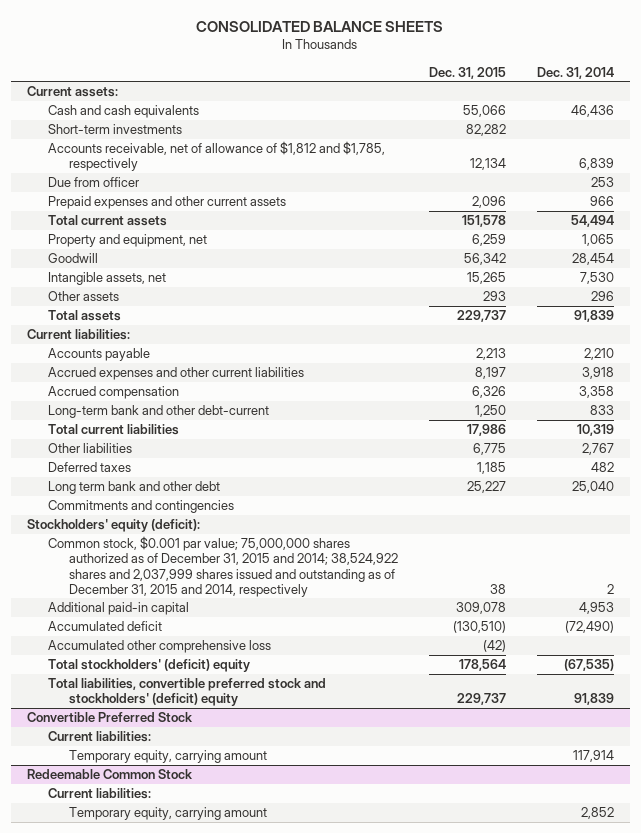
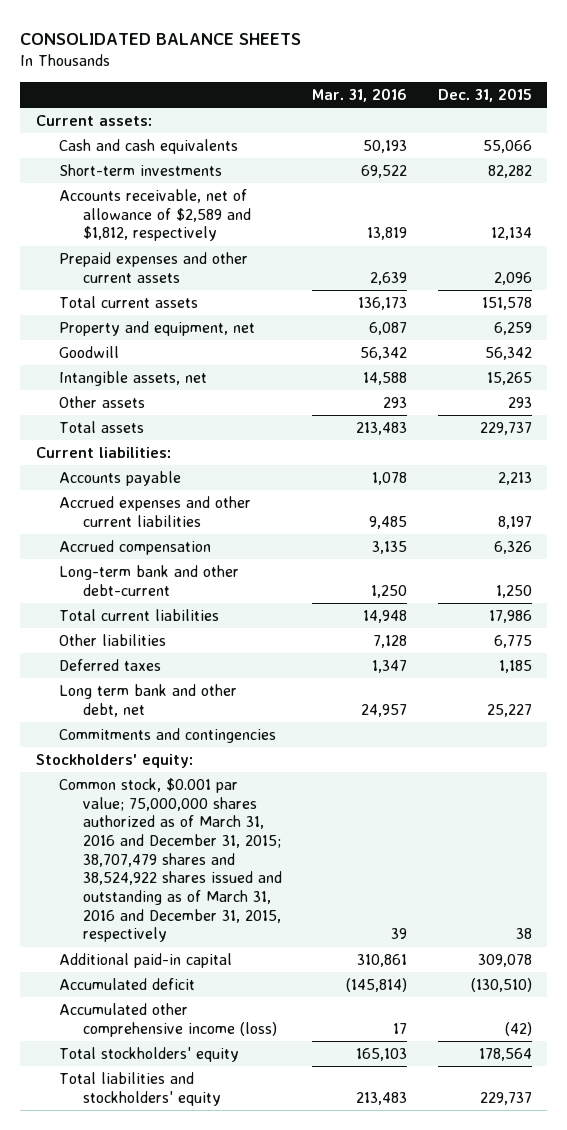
[537,66,615,79] Dec. 31, 2014 -> none
none -> [312,88,408,103] Mar. 31, 2016
[47,177,139,188] Due from officer -> none
[47,141,385,172] Accounts receivable, net of allowance of $1,812 and $1,785, respectively -> [59,189,251,242] Accounts receivable, net of allowance of $2,589 and $1,812, respectively
[47,481,220,495] Long term bank and other debt -> [59,684,238,717] Long term bank and other debt, net
[26,519,200,533] Stockholders' equity (deficit): -> [35,754,193,769] Stockholders' equity:
[47,536,398,597] Common stock, $0.001 par value; 75,000,000 shares authorized as of December 31, 2015 and 2014; 38,524,922 shares and 2,037,999 shares issued and outstanding as of December 31, 2015 and 2014, respectively -> [59,778,282,943] Common stock, $0.001 par value; 75,000,000 shares authorized as of March 31, 2016 and December 31, 2015; 38,707,479 shares and 38,524,922 shares issued and outstanding as of March 31, 2016 and December 31, 2015, respectively
[26,712,193,723] Convertible Preferred Stock -> none
[47,731,151,743] Current liabilities: -> none
[68,750,267,764] Temporary equity, carrying amount -> none
[26,769,193,780] Redeemable Common Stock -> none
[47,788,151,800] Current liabilities: -> none
[68,807,267,821] Temporary equity, carrying amount -> none
[47,640,271,654] Accumulated other comprehensive loss -> [59,1003,277,1037] Accumulated other comprehensive income (loss)
[47,659,250,673] Total stockholders' (deficit) equity -> [59,1047,240,1063] Total stockholders' equity
[47,678,326,707] Total liabilities, convertible preferred stock and stockholders' (deficit) equity -> [59,1072,221,1106] Total liabilities and stockholders' equity

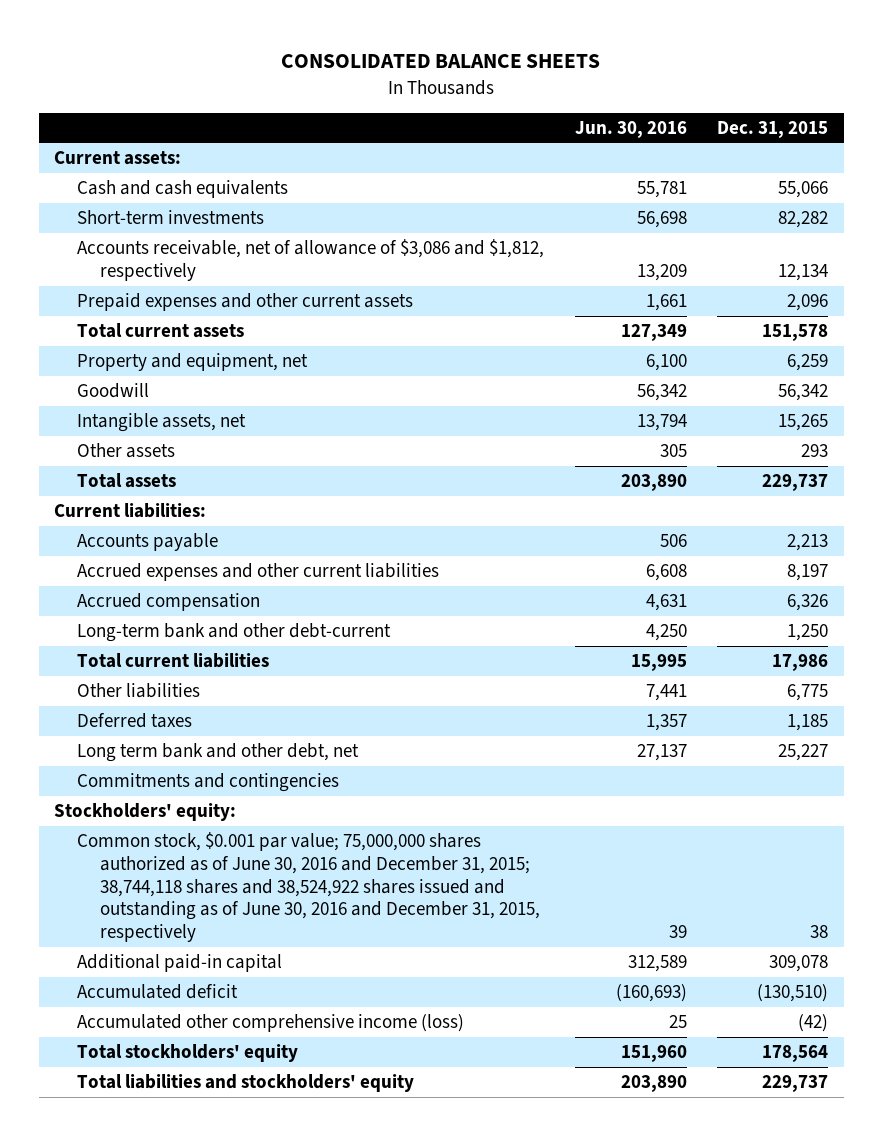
[312,88,408,103] Mar. 31, 2016 -> none
none -> [574,120,687,138] Jun. 30, 2016
[59,189,251,242] Accounts receivable, net of allowance of $2,589 and $1,812, respectively -> [77,239,545,281] Accounts receivable, net of allowance of $3,086 and $1,812, respectively
[59,778,282,943] Common stock, $0.001 par value; 75,000,000 shares authorized as of March 31, 2016 and December 31, 2015; 38,707,479 shares and 38,524,922 shares issued and outstanding as of March 31, 2016 and December 31, 2015, respectively -> [77,832,541,942] Common stock, $0.001 par value; 75,000,000 shares authorized as of June 30, 2016 and December 31, 2015; 38,744,118 shares and 38,524,922 shares issued and outstanding as of June 30, 2016 and December 31, 2015, respectively

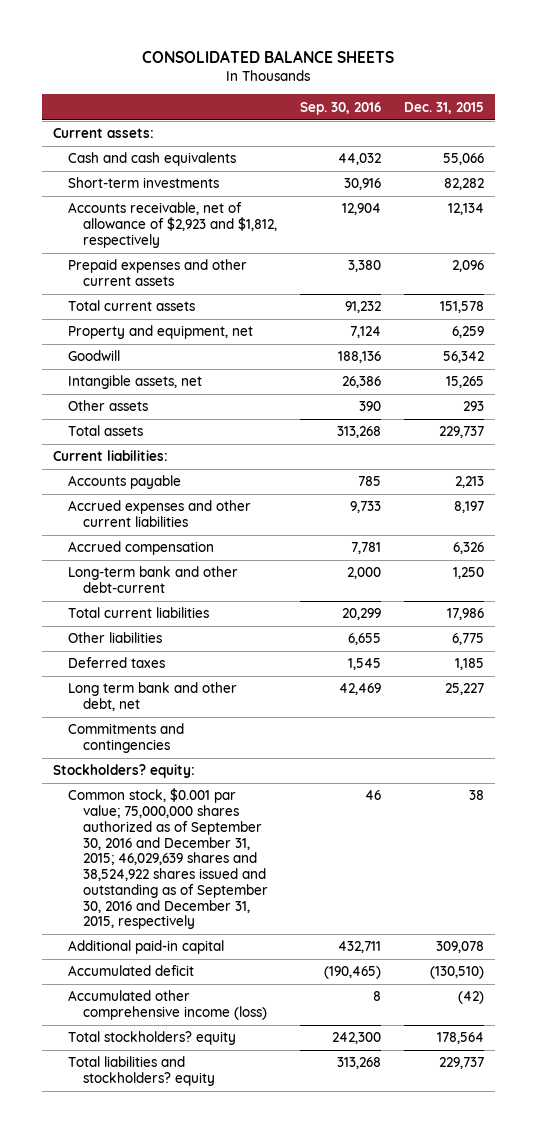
[574,120,687,138] Jun. 30, 2016 -> none
none -> [299,101,381,115] Sep. 30, 2016
[77,239,545,281] Accounts receivable, net of allowance of $3,086 and $1,812, respectively -> [68,202,278,248] Accounts receivable, net of allowance of $2,923 and $1,812, respectively
[54,803,237,822] Stockholders' equity: -> [53,764,196,779] Stockholders? equity:
[77,832,541,942] Common stock, $0.001 par value; 75,000,000 shares authorized as of June 30, 2016 and December 31, 2015; 38,744,118 shares and 38,524,922 shares issued and outstanding as of June 30, 2016 and December 31, 2015, respectively -> [68,788,269,930] Common stock, $0.001 par value; 75,000,000 shares authorized as of September 30, 2016 and December 31, 2015; 46,029,639 shares and 38,524,922 shares issued and outstanding as of September 30, 2016 and December 31, 2015, respectively
[77,1044,299,1063] Total stockholders' equity -> [68,1031,237,1046] Total stockholders? equity
[77,1074,415,1093] Total liabilities and stockholders' equity -> [68,1056,216,1087] Total liabilities and stockholders? equity

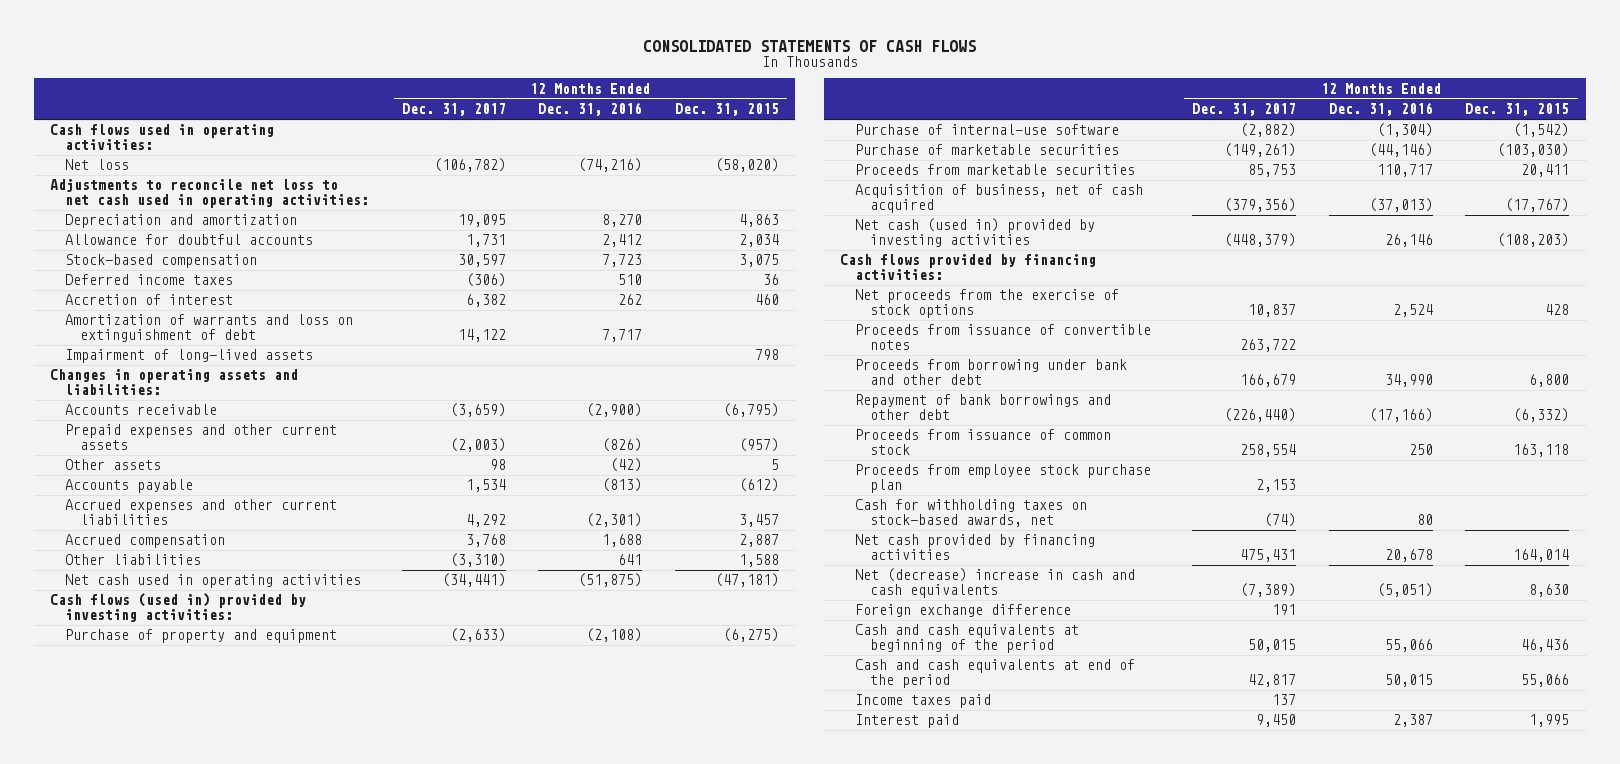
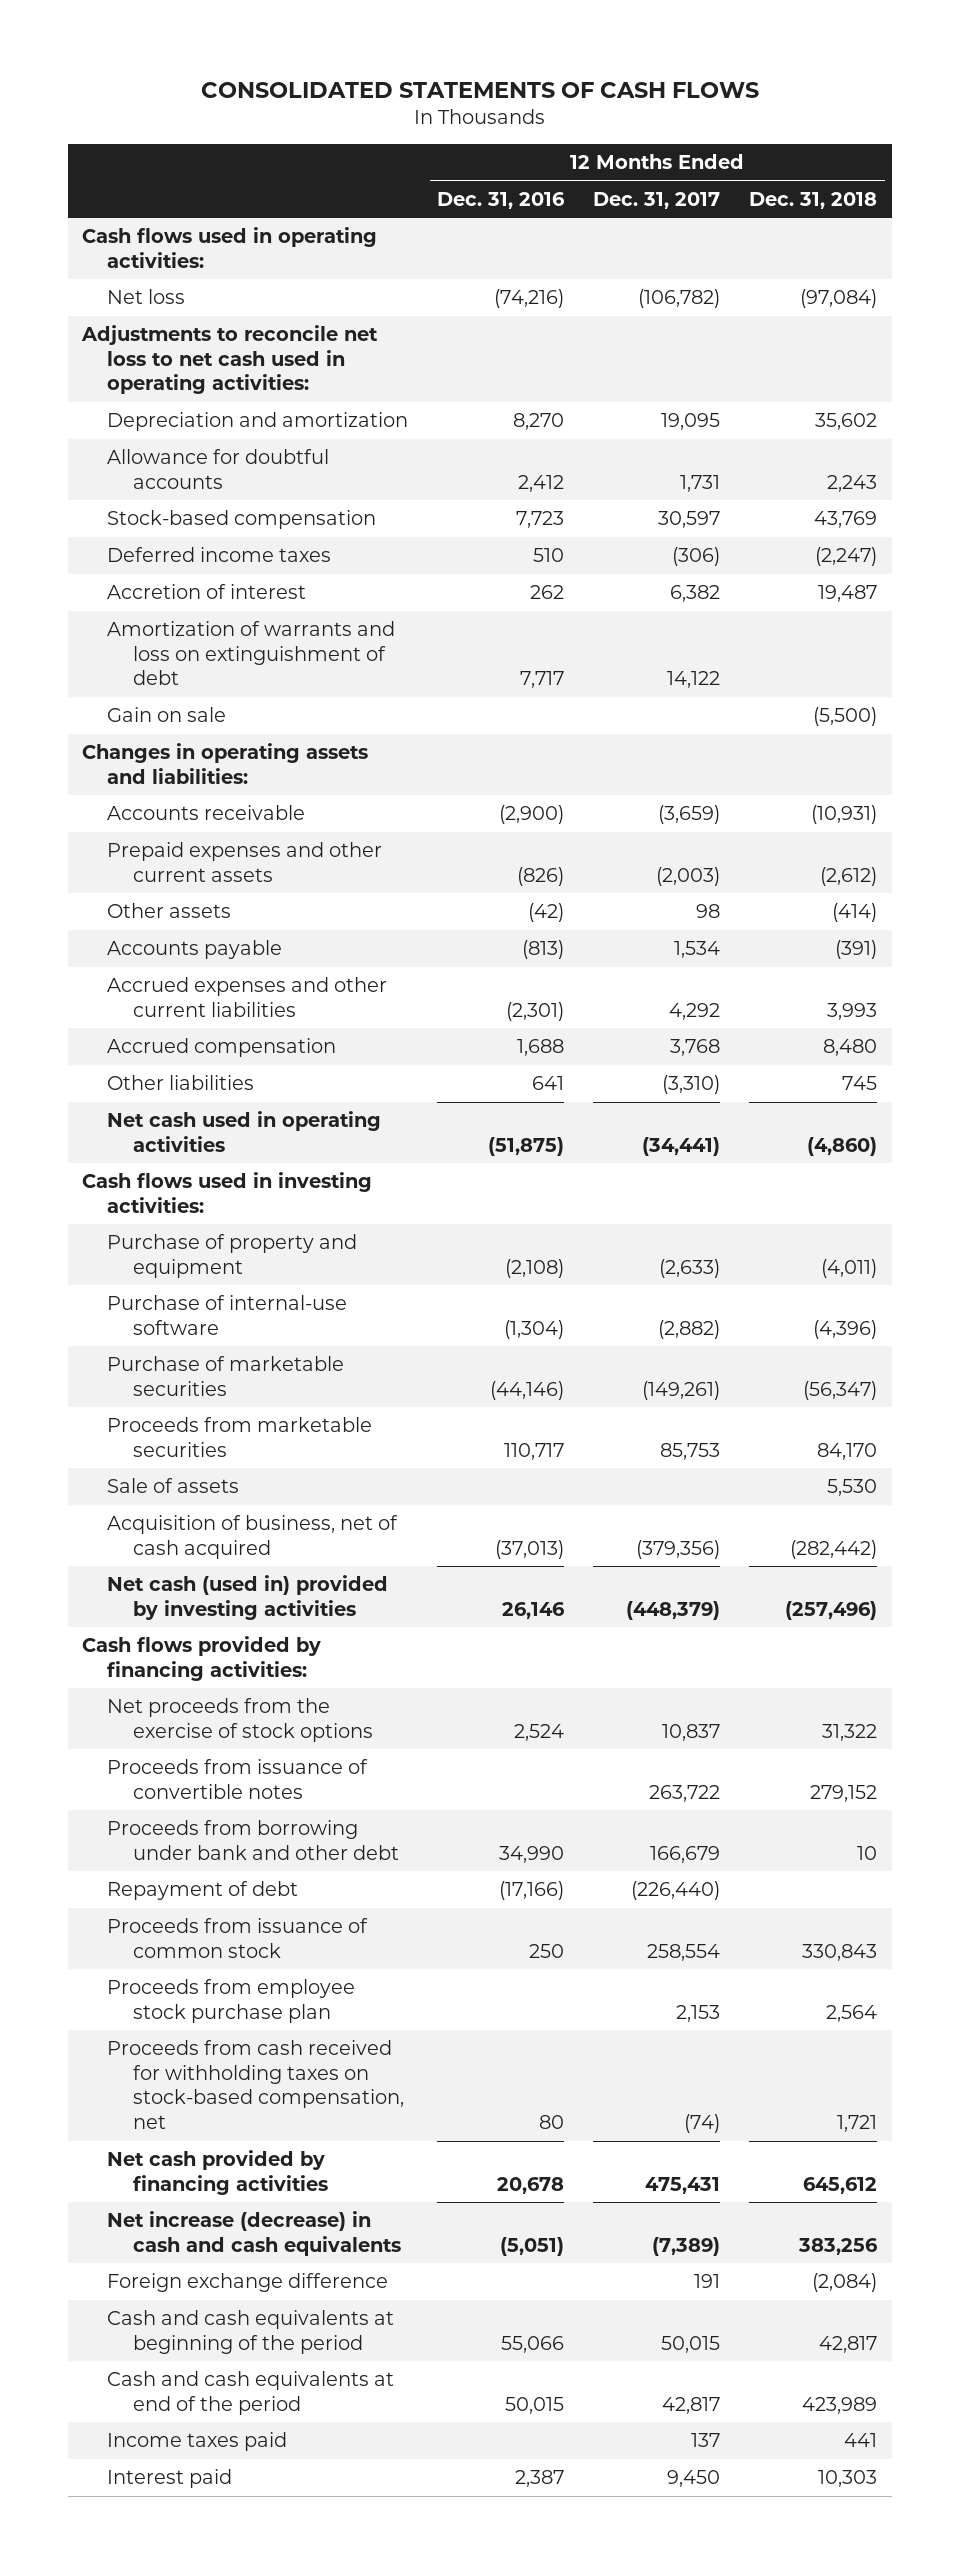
[675,103,780,117] Dec. 31, 2015 -> none
none -> [749,191,878,209] Dec. 31, 2018
[65,349,314,364] Impairment of long-lived assets -> none
none -> [107,707,227,723] Gain on sale
[50,593,307,623] Cash flows (used in) provided by investing activities: -> [82,1172,373,1213] Cash flows used in investing activities:
none -> [107,1478,240,1494] Sale of assets
[855,394,1112,421] Repayment of bank borrowings and other debt -> [107,1881,299,1901] Repayment of debt
[855,499,1088,528] Cash for withholding taxes on stock-based awards, net -> [107,2040,404,2130] Proceeds from cash received for withholding taxes on stock-based compensation, net
[855,568,1136,599] Net (decrease) increase in cash and cash equivalents -> [107,2211,401,2256] Net increase (decrease) in cash and cash equivalents

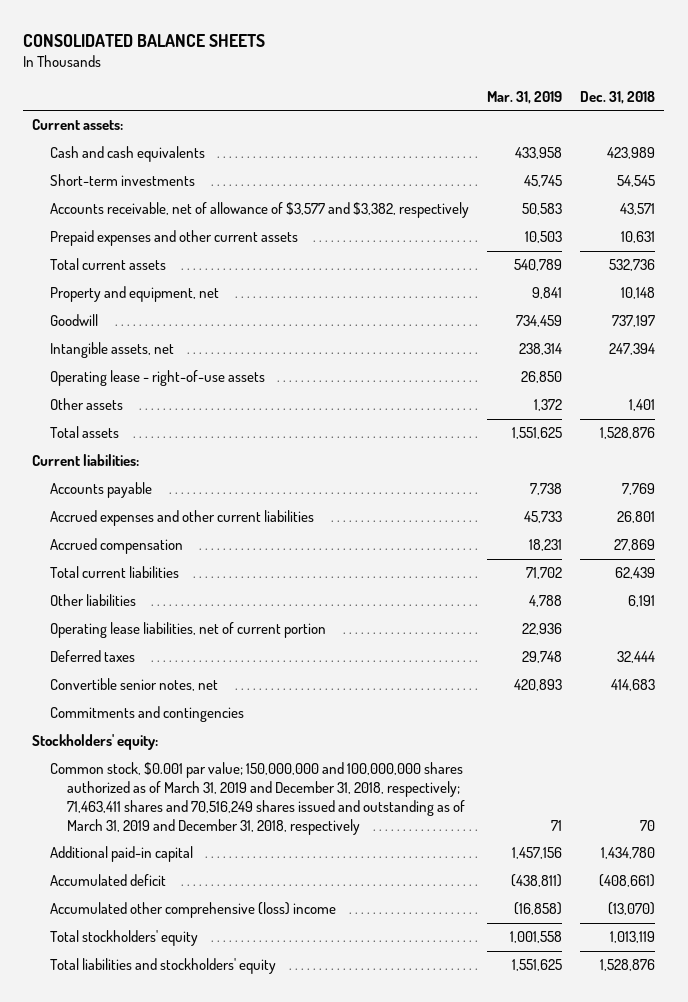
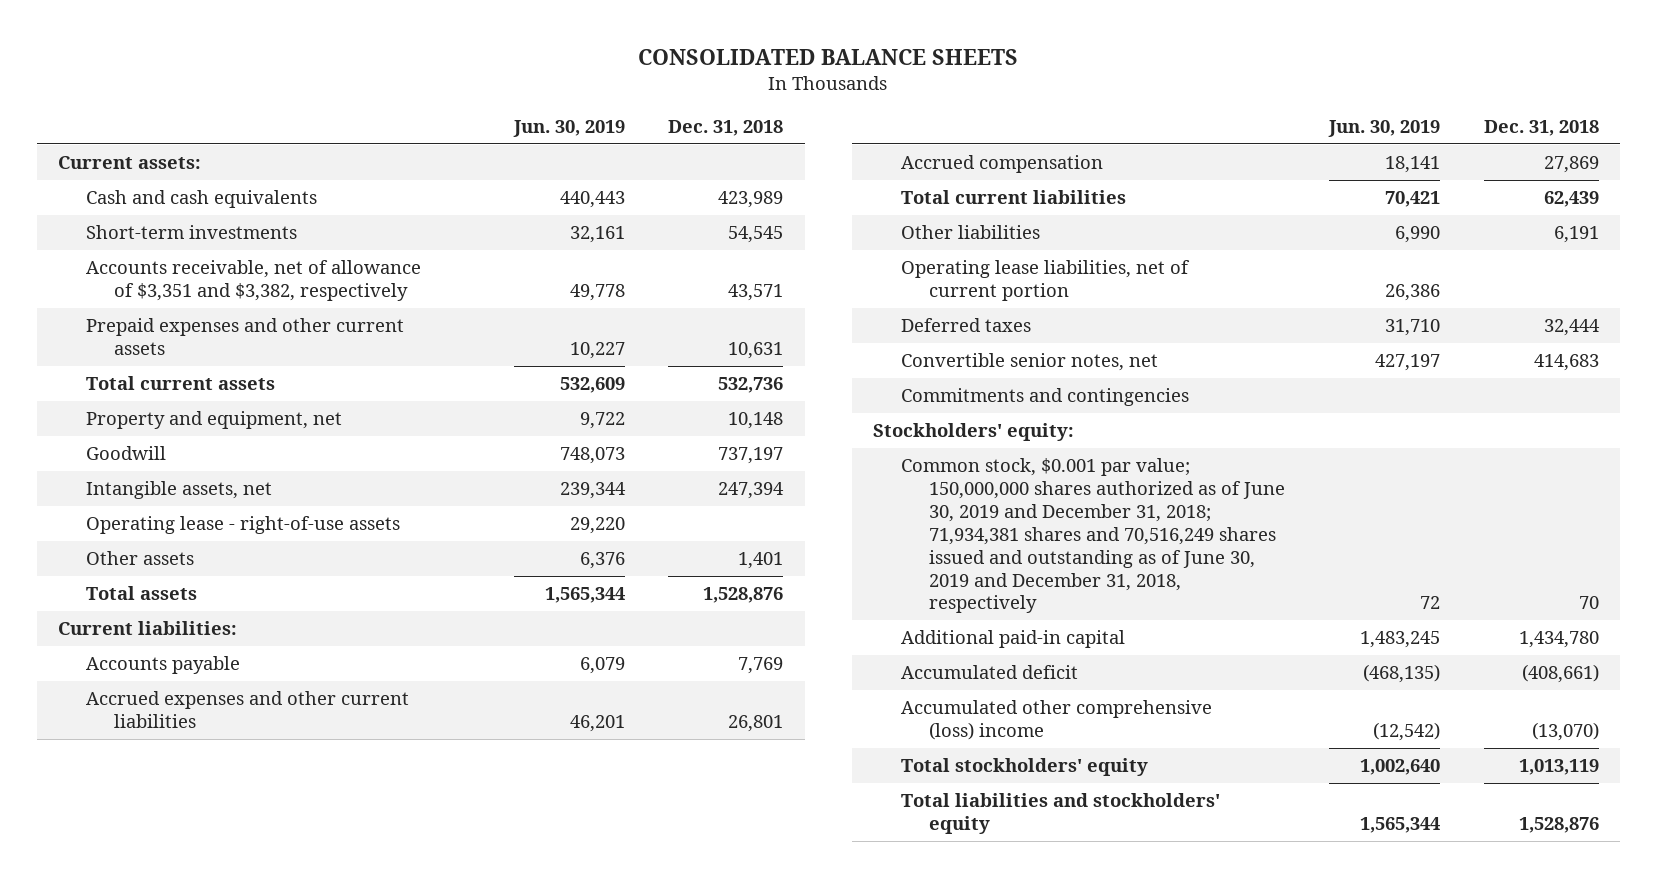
[487,90,563,104] Mar. 31, 2019 -> none
none -> [512,120,625,138] Jun. 30, 2019
[49,202,469,219] Accounts receivable, net of allowance of $3,577 and $3,382, respectively -> [86,260,422,301] Accounts receivable, net of allowance of $3,351 and $3,382, respectively
[49,762,466,835] Common stock, $0.001 par value; 150,000,000 and 100,000,000 shares authorized as of March 31, 2019 and December 31, 2018, respectively; 71,463,411 shares and 70,516,249 shares issued and outstanding as of March 31, 2019 and December 31, 2018, respectively -> [901,458,1286,614] Common stock, $0.001 par value; 150,000,000 shares authorized as of June 30, 2019 and December 31, 2018; 71,934,381 shares and 70,516,249 shares issued and outstanding as of June 30, 2019 and December 31, 2018, respectively

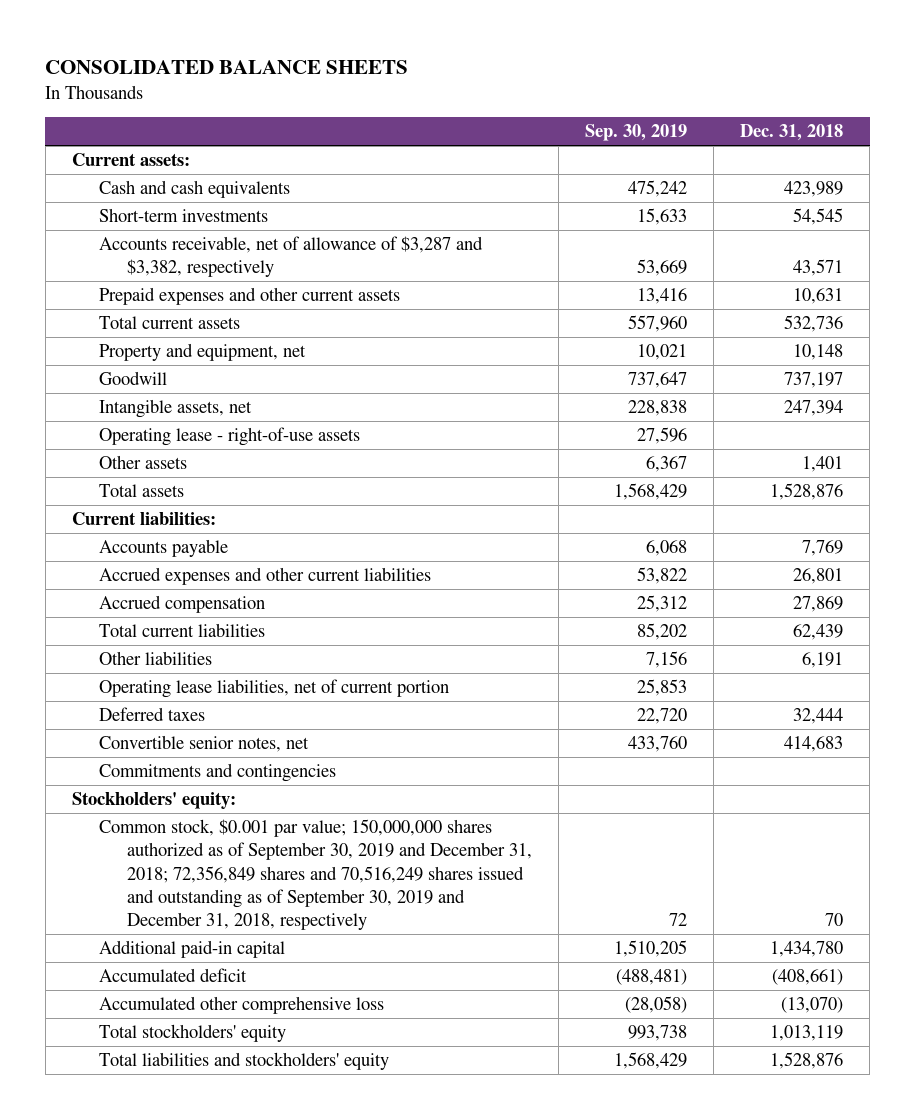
[512,120,625,138] Jun. 30, 2019 -> none
none -> [584,124,687,142] Sep. 30, 2019
[86,260,422,301] Accounts receivable, net of allowance of $3,351 and $3,382, respectively -> [99,236,484,278] Accounts receivable, net of allowance of $3,287 and $3,382, respectively
[901,458,1286,614] Common stock, $0.001 par value; 150,000,000 shares authorized as of June 30, 2019 and December 31, 2018; 71,934,381 shares and 70,516,249 shares issued and outstanding as of June 30, 2019 and December 31, 2018, respectively -> [99,819,532,931] Common stock, $0.001 par value; 150,000,000 shares authorized as of September 30, 2019 and December 31, 2018; 72,356,849 shares and 70,516,249 shares issued and outstanding as of September 30, 2019 and December 31, 2018, respectively
[901,700,1213,740] Accumulated other comprehensive (loss) income -> [99,996,385,1015] Accumulated other comprehensive loss

